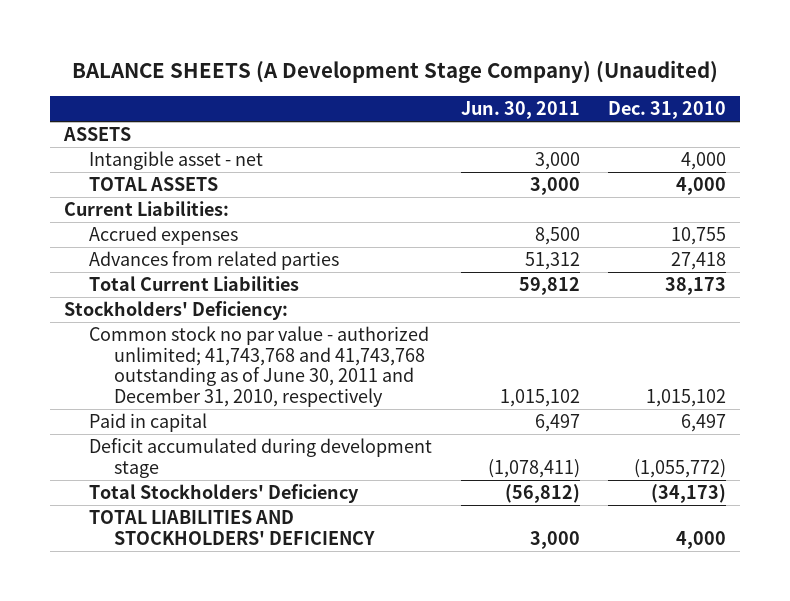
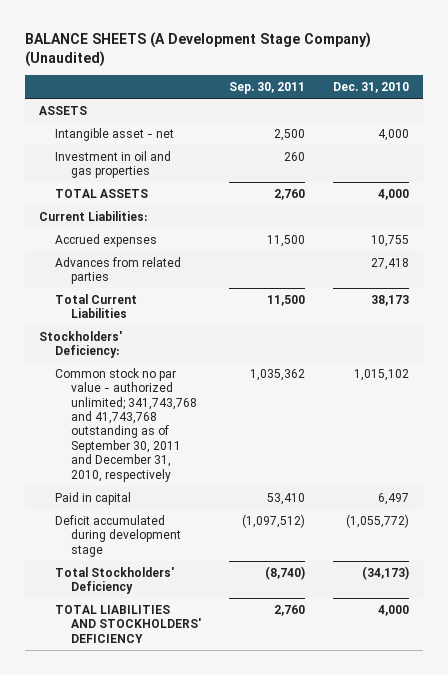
[460,100,580,119] Jun. 30, 2011 -> none
none -> [229,81,306,94] Sep. 30, 2011
none -> [55,150,172,179] Investment in oil and gas properties
[89,326,430,408] Common stock no par value - authorized unlimited; 41,743,768 and 41,743,768 outstanding as of June 30, 2011 and December 31, 2010, respectively -> [55,367,198,482] Common stock no par value - authorized unlimited; 341,743,768 and 41,743,768 outstanding as of September 30, 2011 and December 31, 2010, respectively

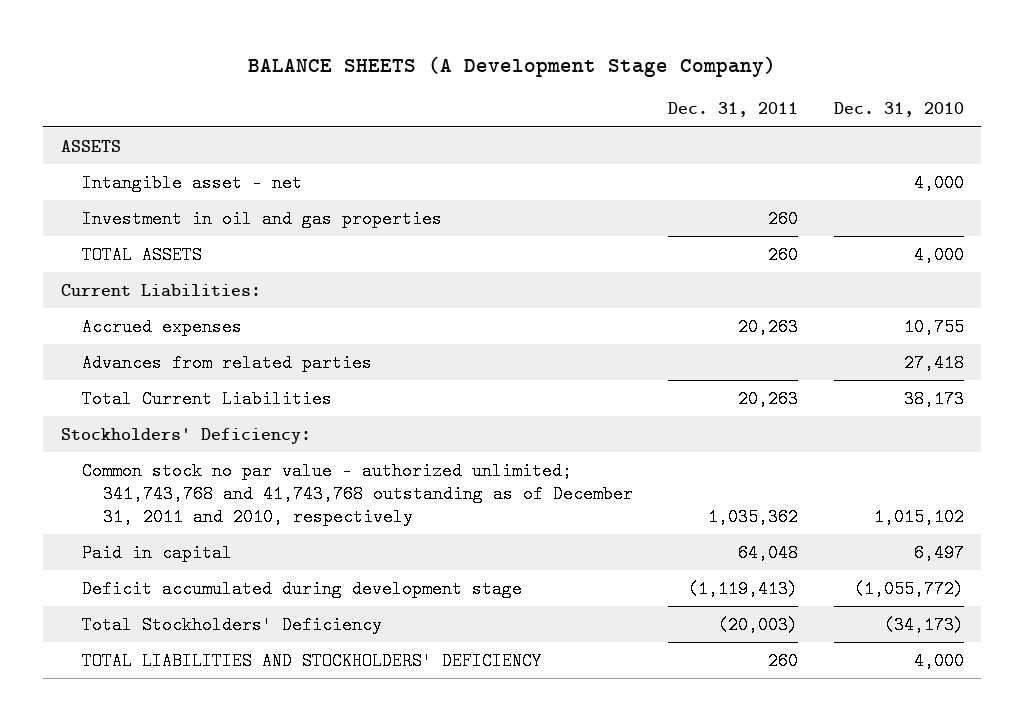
[25,32,372,68] BALANCE SHEETS (A Development Stage Company) (Unaudited) -> [248,55,777,77] BALANCE SHEETS (A Development Stage Company)
[229,81,306,94] Sep. 30, 2011 -> none
none -> [668,102,799,118] Dec. 31, 2011
[55,367,198,482] Common stock no par value - authorized unlimited; 341,743,768 and 41,743,768 outstanding as of September 30, 2011 and December 31, 2010, respectively -> [81,461,633,526] Common stock no par value - authorized unlimited; 341,743,768 and 41,743,768 outstanding as of December 31, 2011 and 2010, respectively

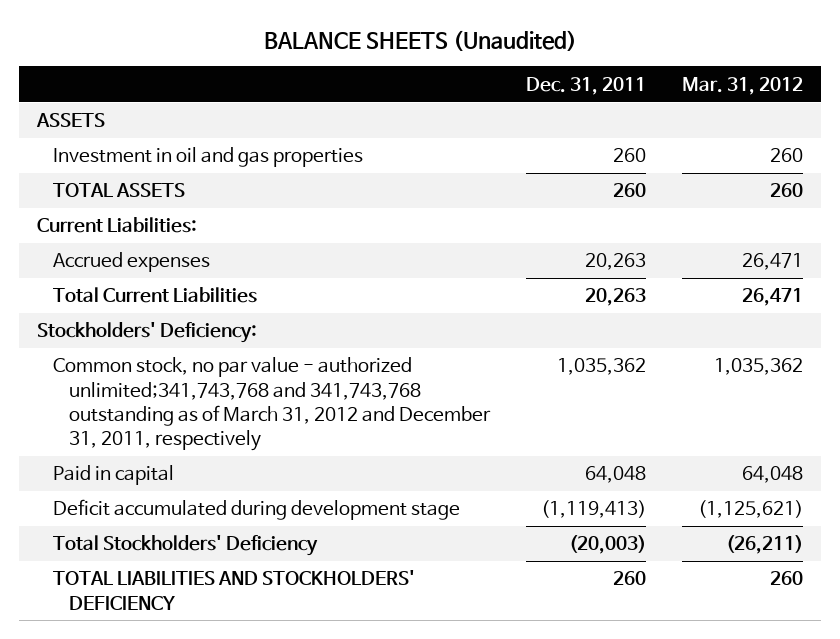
[248,55,777,77] BALANCE SHEETS (A Development Stage Company) -> [263,29,577,51] BALANCE SHEETS (Unaudited)
[833,102,964,118] Dec. 31, 2010 -> none
none -> [682,76,804,95] Mar. 31, 2012
[81,173,302,192] Intangible asset - net -> none
[81,353,372,372] Advances from related parties -> none
[81,461,633,526] Common stock no par value - authorized unlimited; 341,743,768 and 41,743,768 outstanding as of December 31, 2011 and 2010, respectively -> [52,357,491,452] Common stock, no par value - authorized unlimited;341,743,768 and 341,743,768 outstanding as of March 31, 2012 and December 31, 2011, respectively

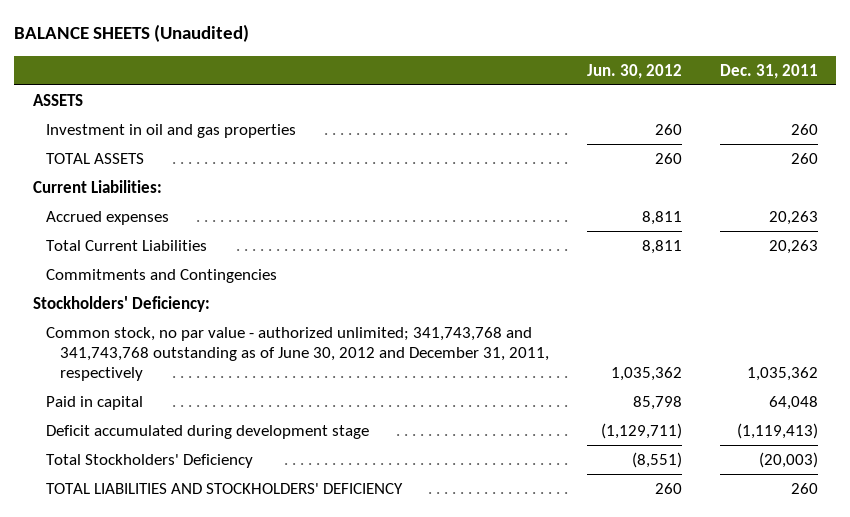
[682,76,804,95] Mar. 31, 2012 -> none
none -> [586,63,682,79] Jun. 30, 2012
none -> [46,268,278,283] Commitments and Contingencies
[52,357,491,452] Common stock, no par value - authorized unlimited;341,743,768 and 341,743,768 outstanding as of March 31, 2012 and December 31, 2011, respectively -> [46,326,549,382] Common stock, no par value - authorized unlimited; 341,743,768 and 341,743,768 outstanding as of June 30, 2012 and December 31, 2011, respectively

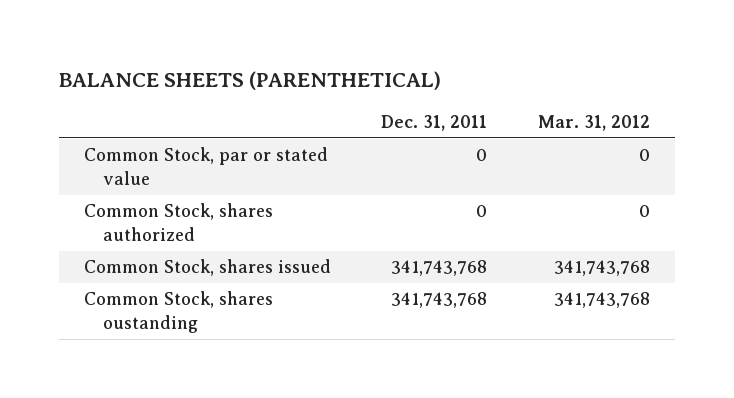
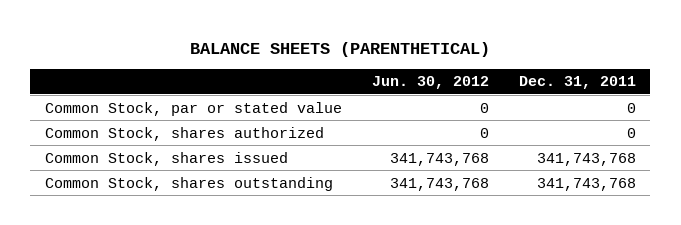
[537,114,650,131] Mar. 31, 2012 -> none
none -> [371,76,489,90] Jun. 30, 2012
[84,291,274,334] Common Stock, shares oustanding -> [45,176,334,191] Common Stock, shares outstanding

